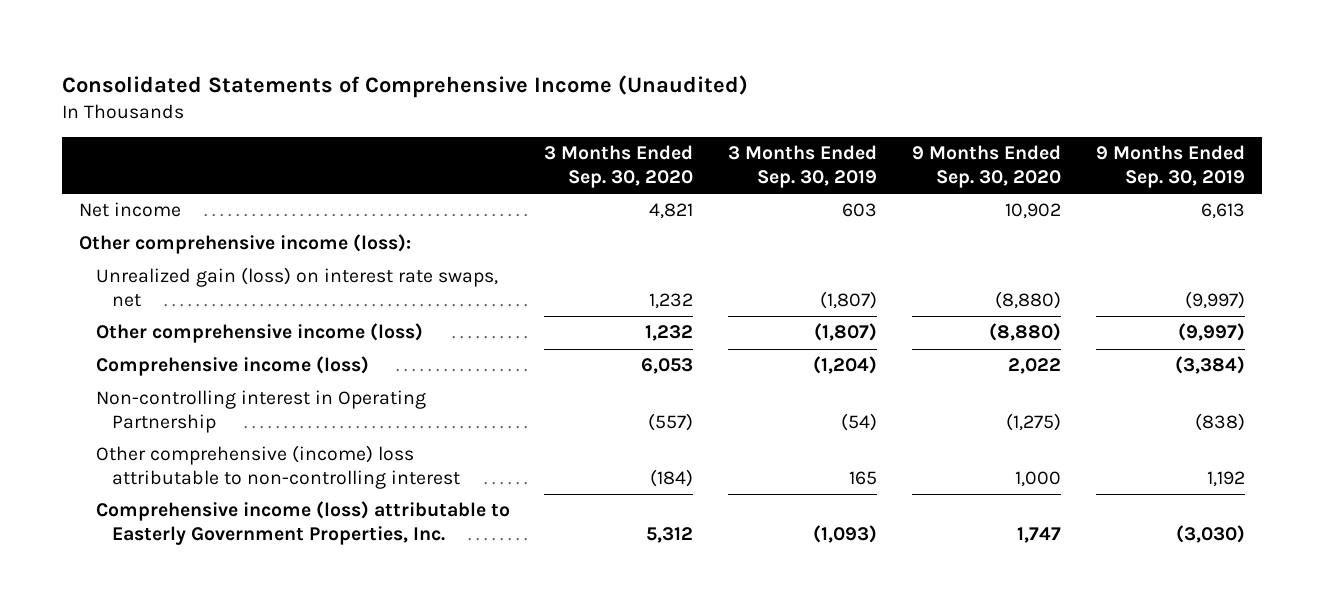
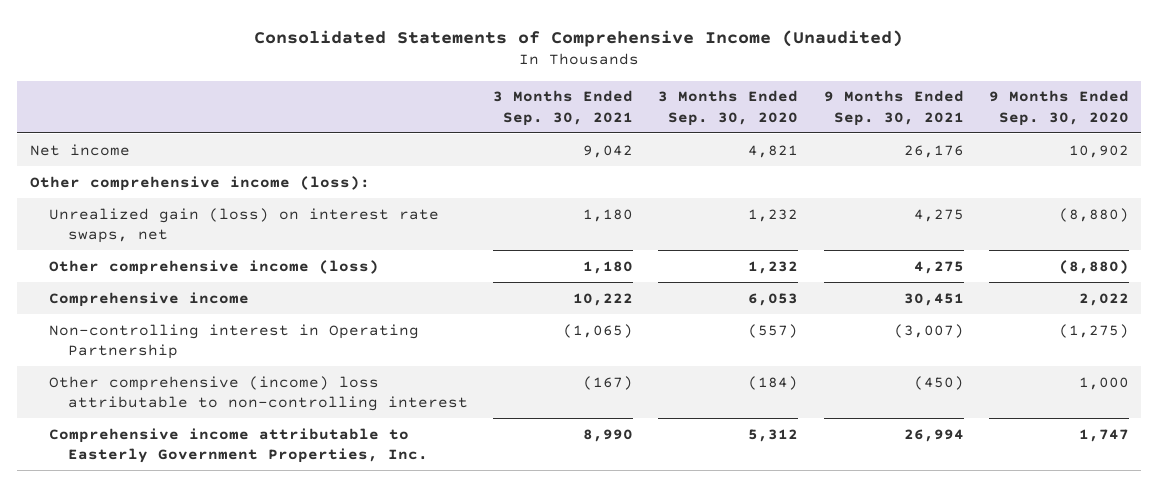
[728,145,878,188] 3 Months Ended Sep. 30, 2019 -> none
[1095,145,1245,188] 9 Months Ended Sep. 30, 2019 -> none
none -> [493,90,634,126] 3 Months Ended Sep. 30, 2021
none -> [823,90,964,126] 9 Months Ended Sep. 30, 2021
[95,356,369,377] Comprehensive income (loss) -> [49,291,250,307] Comprehensive income
[95,501,510,545] Comprehensive income (loss) attributable to Easterly Government Properties, Inc. -> [49,427,429,463] Comprehensive income attributable to Easterly Government Properties, Inc.

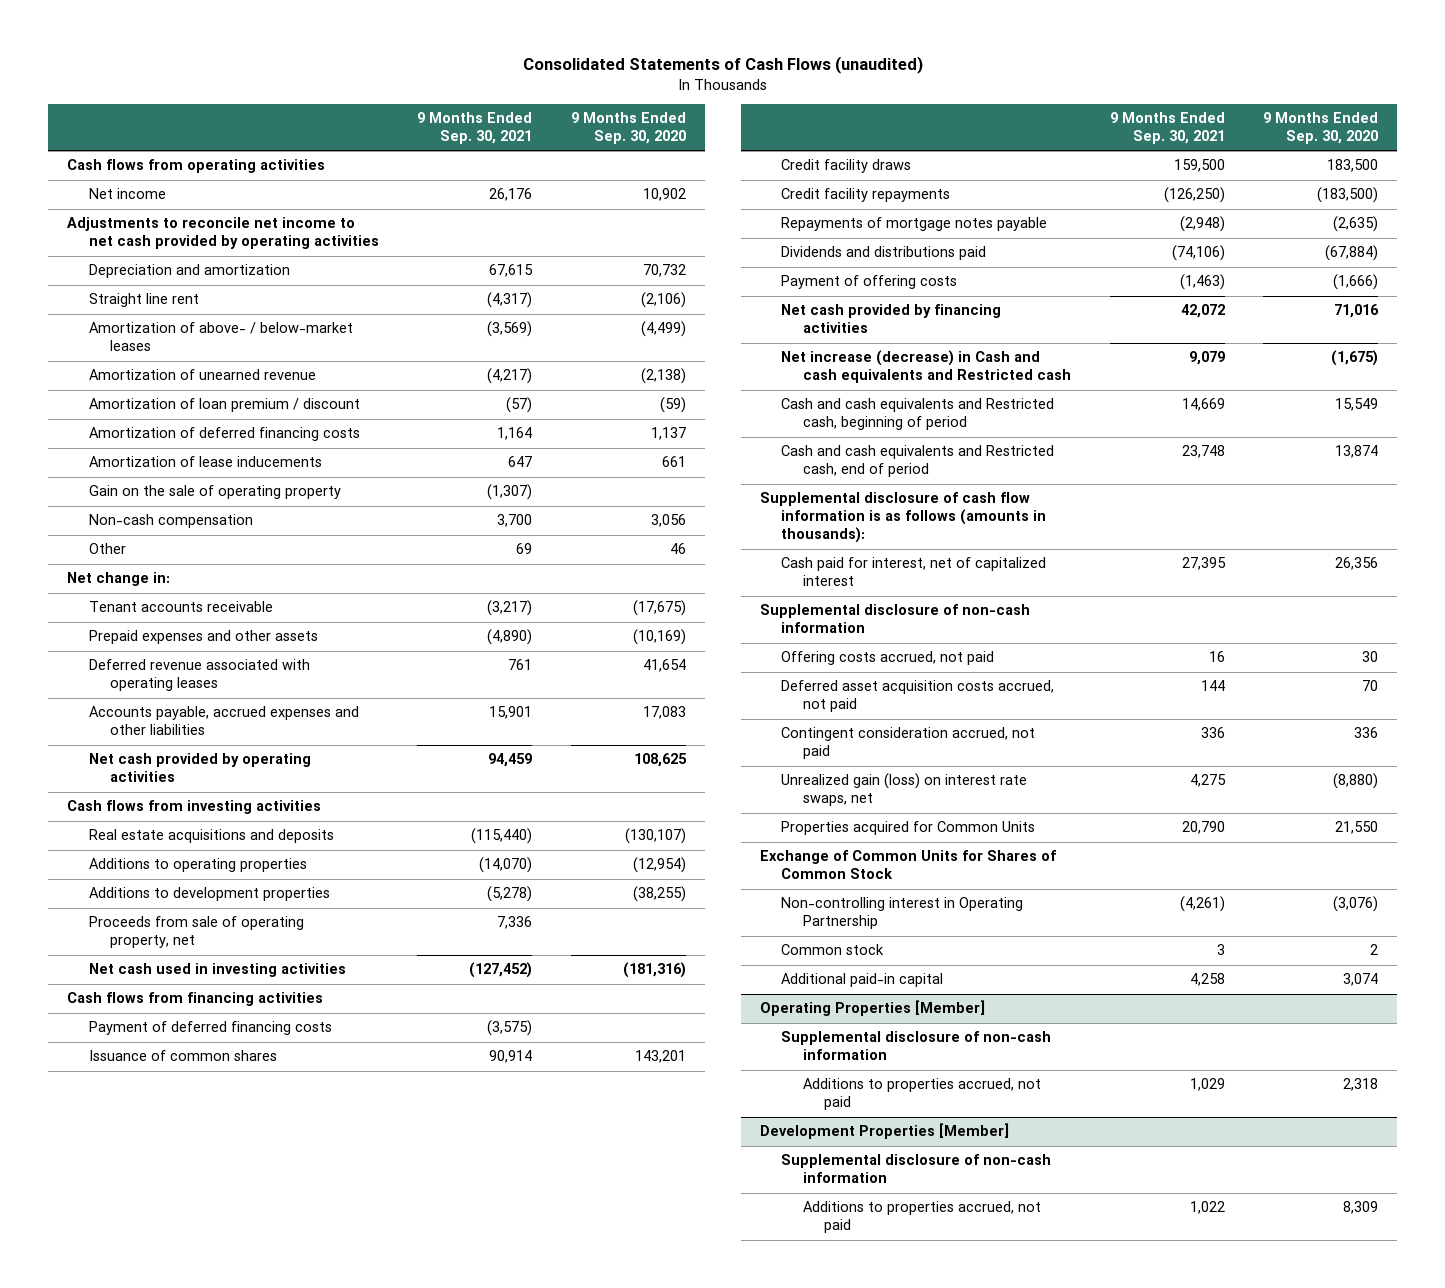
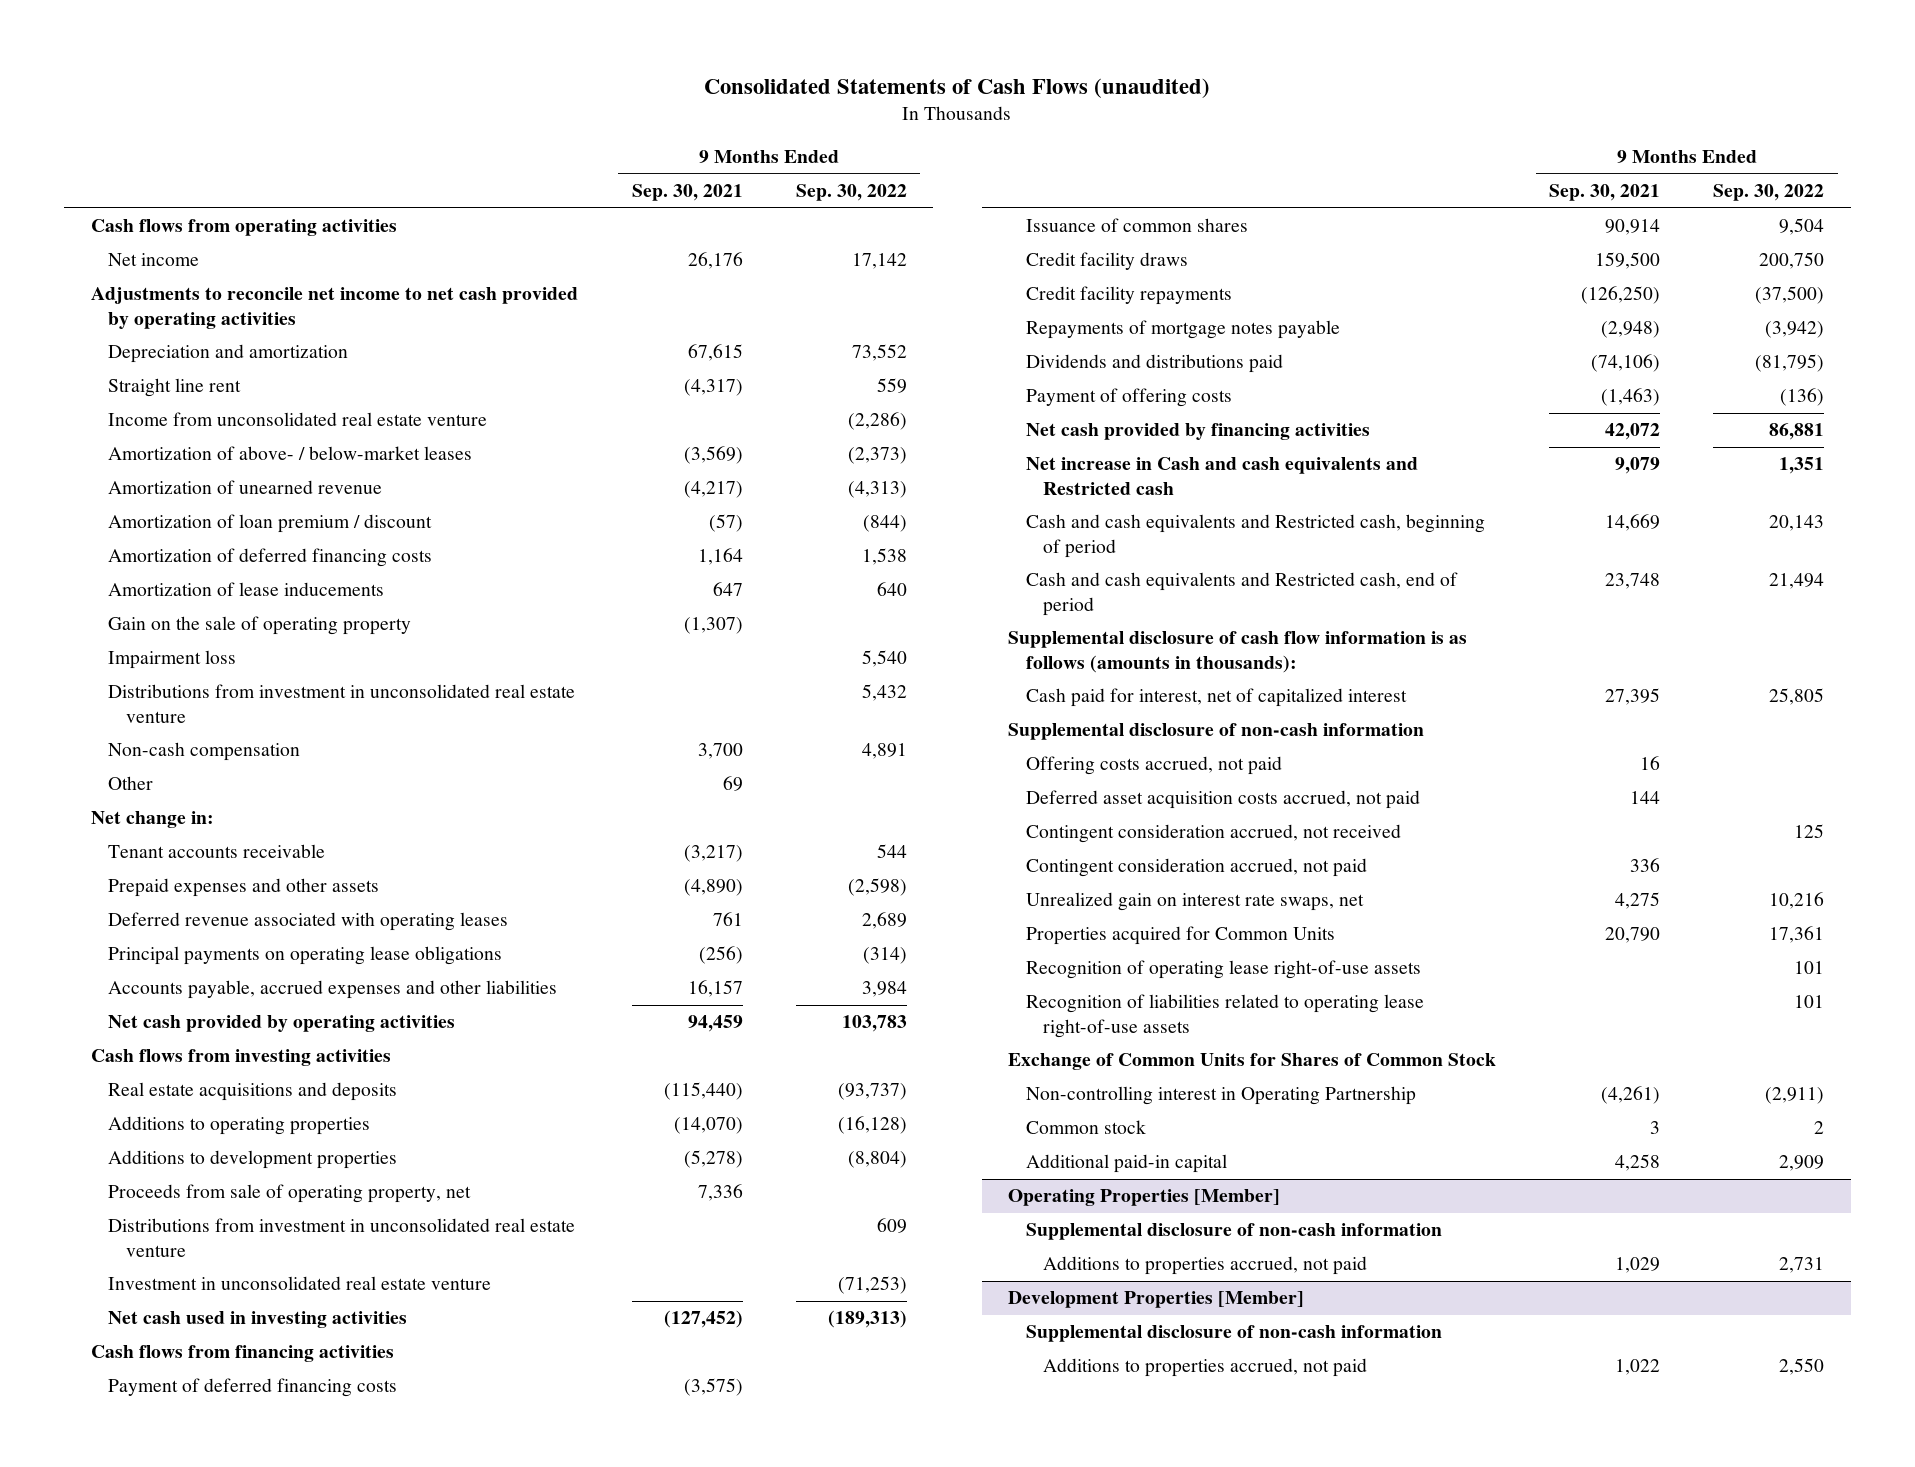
[570,112,686,145] 9 Months Ended Sep. 30, 2020 -> none
none -> [795,184,907,202] Sep. 30, 2022
none -> [108,412,488,427] Income from unconsolidated real estate venture
none -> [108,650,237,670] Impairment loss
none -> [108,684,576,723] Distributions from investment in unconsolidated real estate venture
none -> [108,946,503,966] Principal payments on operating lease obligations
[489,706,533,720] 15,901 -> [687,980,743,998] 16,157
none -> [108,1218,576,1257] Distributions from investment in unconsolidated real estate venture
none -> [108,1276,492,1291] Investment in unconsolidated real estate venture
[781,350,1071,384] Net increase (decrease) in Cash and cash equivalents and Restricted cash -> [1025,457,1418,495] Net increase in Cash and cash equivalents and Restricted cash
none -> [1025,824,1401,844] Contingent consideration accrued, not received
[781,773,1028,807] Unrealized gain (loss) on interest rate swaps, net -> [1025,892,1364,912] Unrealized gain on interest rate swaps, net
none -> [1025,960,1421,980] Recognition of operating lease right-of-use assets
none -> [1025,994,1424,1038] Recognition of liabilities related to operating lease right-of-use assets

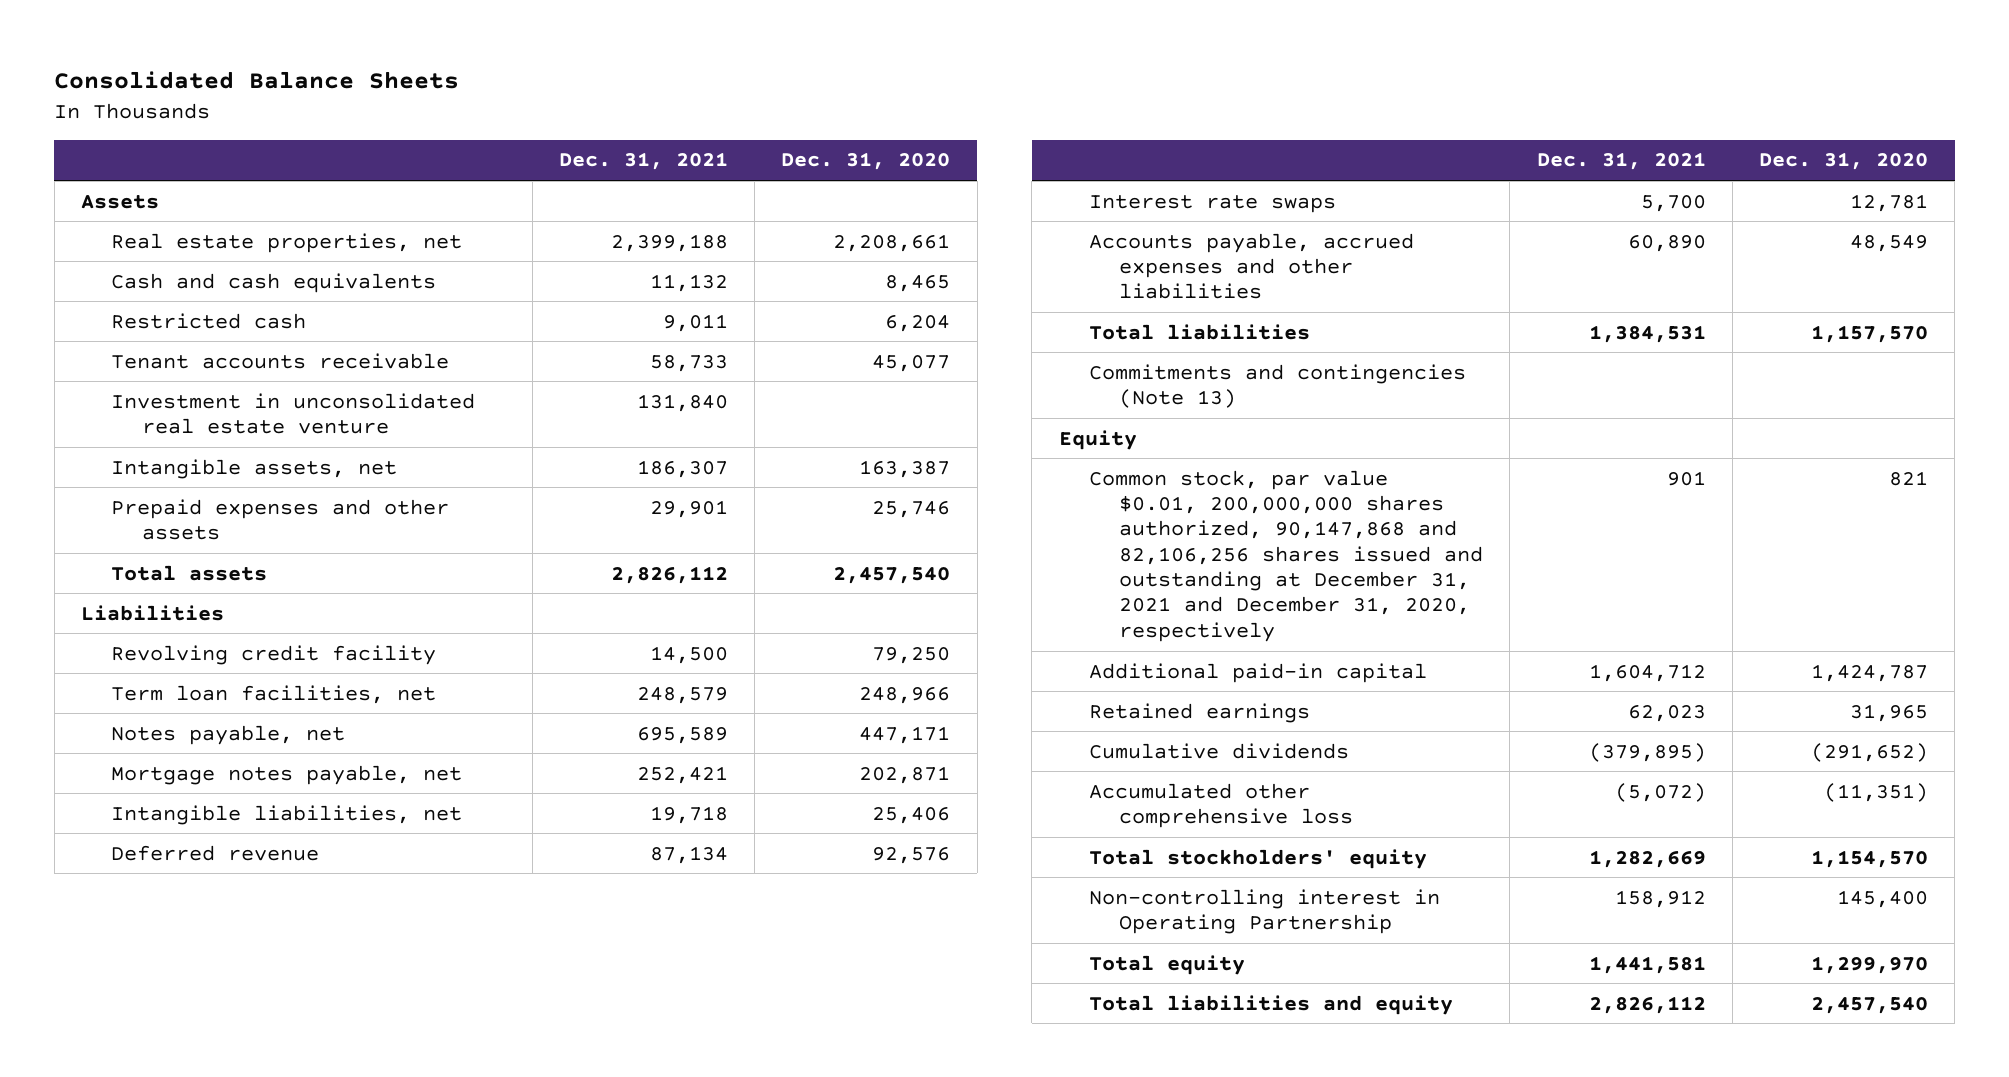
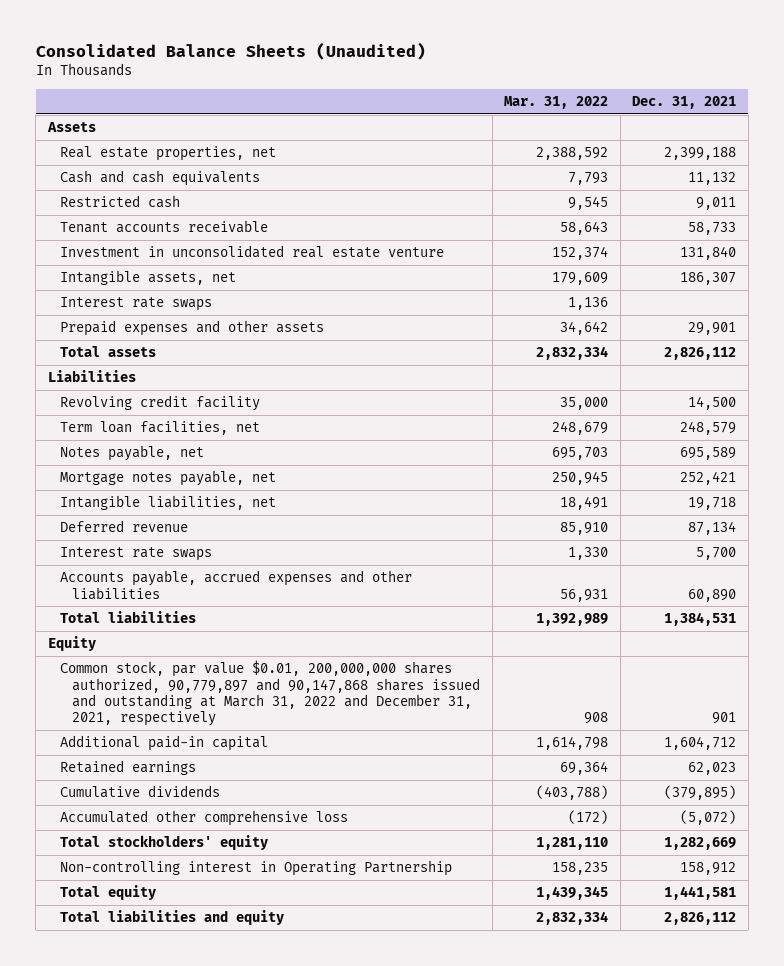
[54,71,460,90] Consolidated Balance Sheets -> [35,41,426,60] Consolidated Balance Sheets (Unaudited)
[781,152,951,171] Dec. 31, 2020 -> none
none -> [504,96,609,110] Mar. 31, 2022
none -> [59,297,212,312] Interest rate swaps
[1088,363,1466,409] Commitments and contingencies (Note 13) -> none
[1088,469,1484,642] Common stock, par value $0.01, 200,000,000 shares authorized, 90,147,868 and 82,106,256 shares issued and outstanding at December 31, 2021 and December 31, 2020, respectively -> [59,660,481,727] Common stock, par value $0.01, 200,000,000 shares authorized, 90,779,897 and 90,147,868 shares issued and outstanding at March 31, 2022 and December 31, 2021, respectively

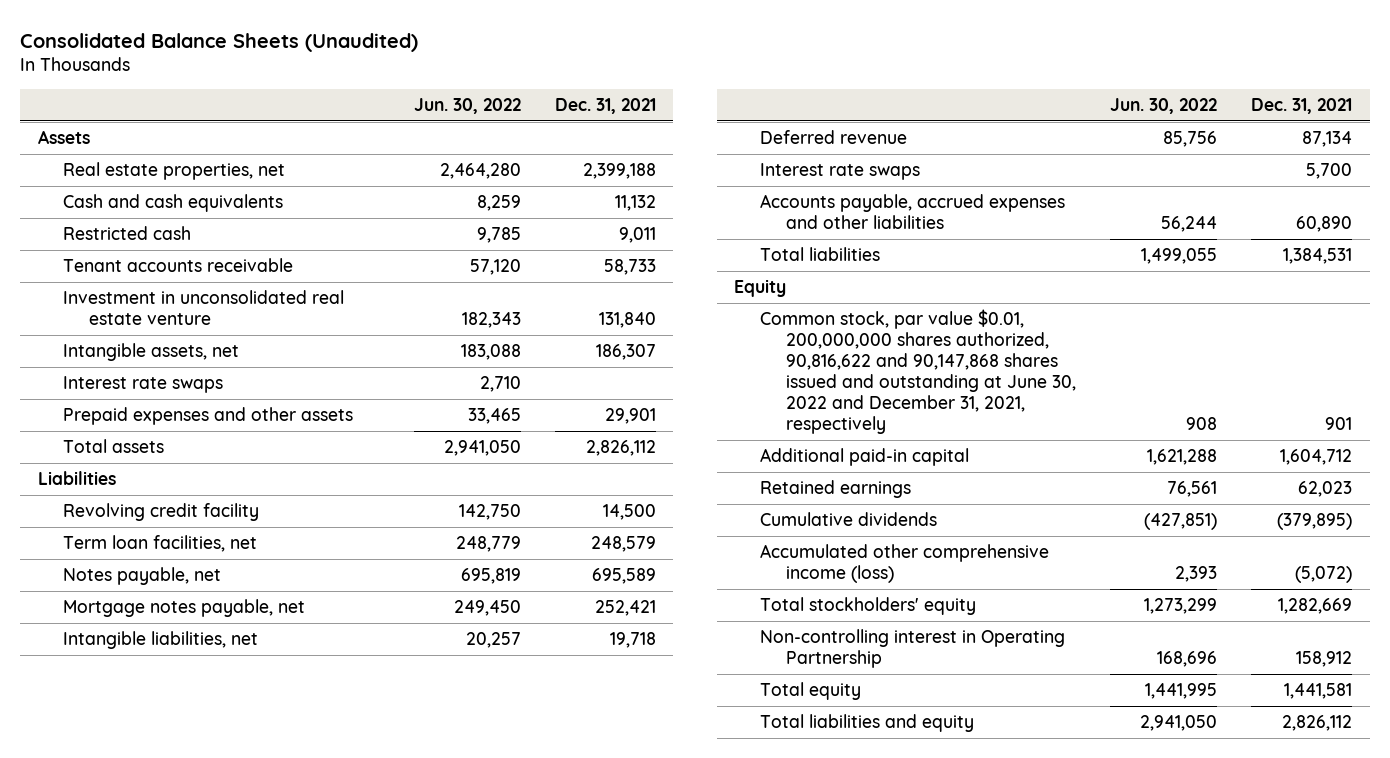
[504,96,609,110] Mar. 31, 2022 -> none
none -> [413,97,521,114] Jun. 30, 2022
[59,660,481,727] Common stock, par value $0.01, 200,000,000 shares authorized, 90,779,897 and 90,147,868 shares issued and outstanding at March 31, 2022 and December 31, 2021, respectively -> [759,309,1076,435] Common stock, par value $0.01, 200,000,000 shares authorized, 90,816,622 and 90,147,868 shares issued and outstanding at June 30, 2022 and December 31, 2021, respectively
[59,810,348,827] Accumulated other comprehensive loss -> [759,544,1049,584] Accumulated other comprehensive income (loss)

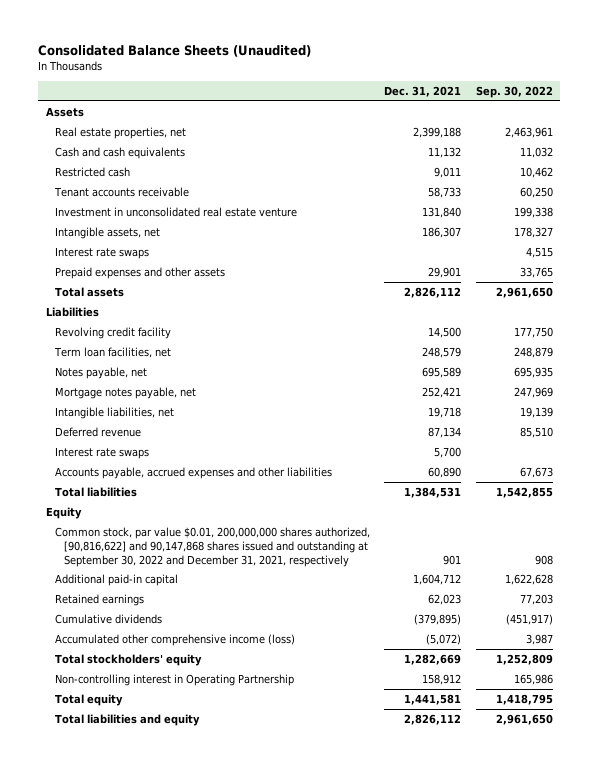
[413,97,521,114] Jun. 30, 2022 -> none
none -> [475,86,553,99] Sep. 30, 2022
[759,309,1076,435] Common stock, par value $0.01, 200,000,000 shares authorized, 90,816,622 and 90,147,868 shares issued and outstanding at June 30, 2022 and December 31, 2021, respectively -> [54,526,370,567] Common stock, par value $0.01, 200,000,000 shares authorized, [90,816,622] and 90,147,868 shares issued and outstanding at September 30, 2022 and December 31, 2021, respectively

